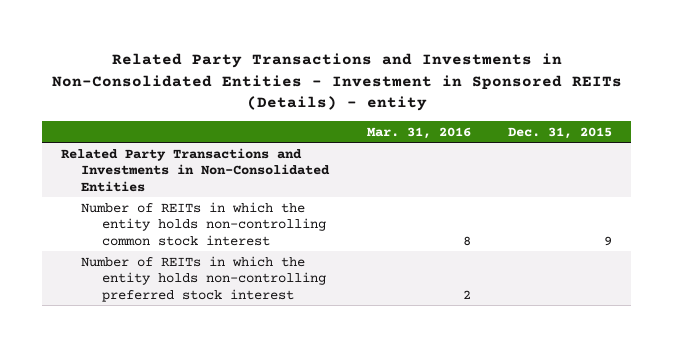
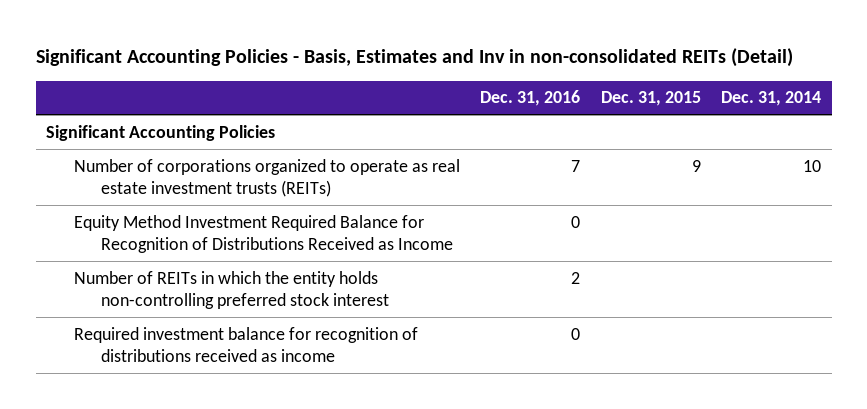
[51,53,622,112] Related Party Transactions and Investments in Non-Consolidated Entities - Investment in Sponsored REITs (Details) - entity -> [35,48,793,68] Significant Accounting Policies - Basis, Estimates and Inv in non-consolidated REITs (Detail)
[366,126,471,139] Mar. 31, 2016 -> none
none -> [480,90,581,107] Dec. 31, 2016
none -> [721,91,822,107] Dec. 31, 2014
[61,147,331,192] Related Party Transactions and Investments in Non-Consolidated Entities -> none
none -> [46,124,276,141] Significant Accounting Policies
[81,201,326,246] Number of REITs in which the entity holds non-controlling common stock interest -> [73,158,460,198] Number of corporations organized to operate as real estate investment trusts (REITs)
none -> [73,214,453,254] Equity Method Investment Required Balance for Recognition of Distributions Received as Income
none -> [73,326,418,363] Required investment balance for recognition of distributions received as income

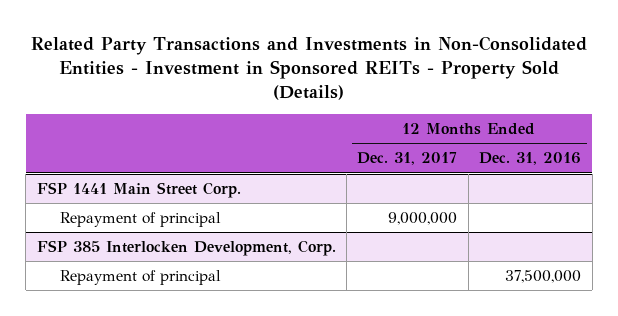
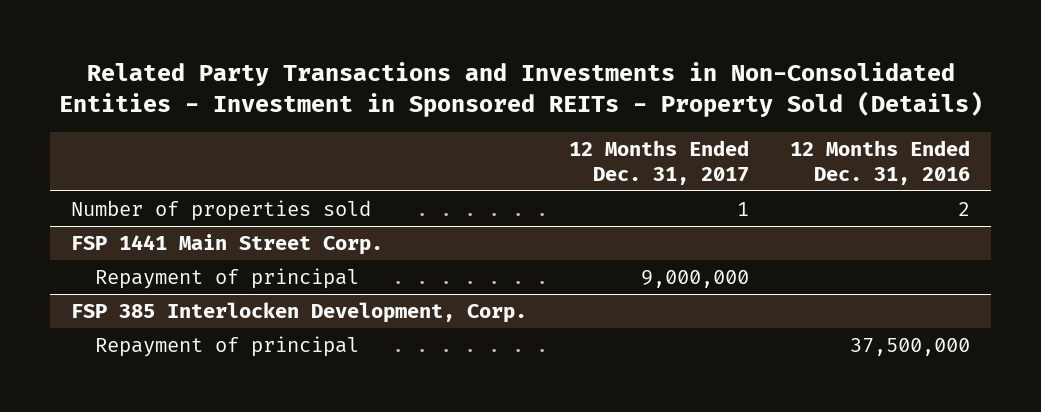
none -> [70,199,371,221] Number of properties sold

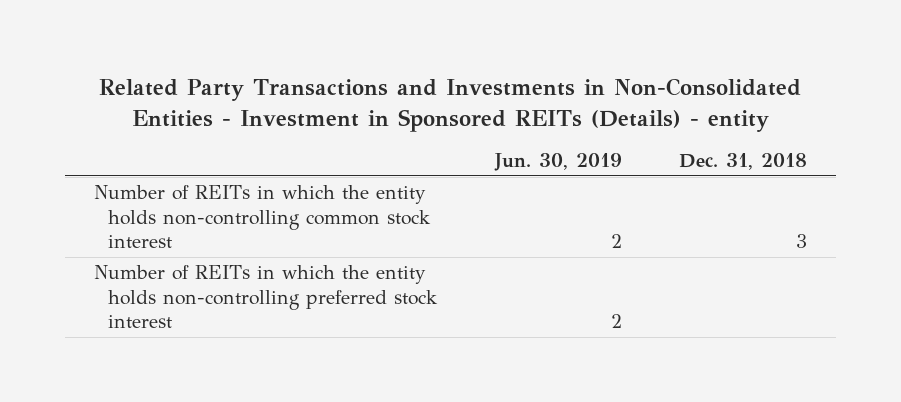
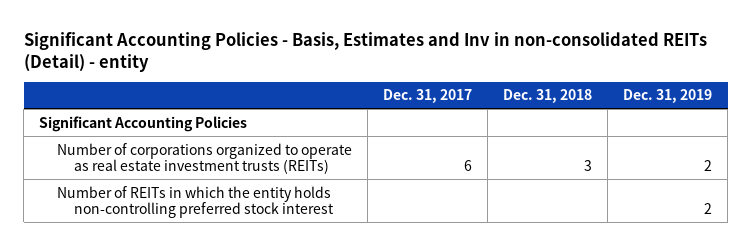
[99,78,802,132] Related Party Transactions and Investments in Non-Consolidated Entities - Investment in Sponsored REITs (Details) - entity -> [23,31,707,72] Significant Accounting Policies - Basis, Estimates and Inv in non-consolidated REITs (Detail) - entity
[493,153,622,172] Jun. 30, 2019 -> none
none -> [382,89,472,104] Dec. 31, 2017
none -> [623,89,713,104] Dec. 31, 2019
none -> [39,115,248,132] Significant Accounting Policies
[93,185,432,249] Number of REITs in which the entity holds non-controlling common stock interest -> [56,142,352,174] Number of corporations organized to operate as real estate investment trusts (REITs)

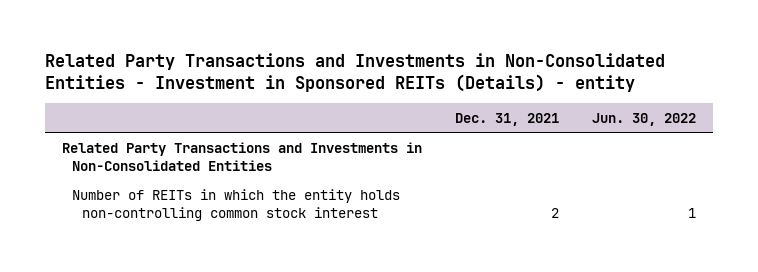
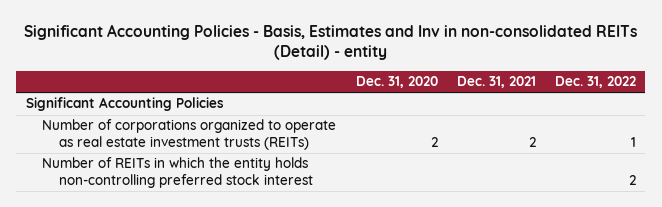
[44,52,665,93] Related Party Transactions and Investments in Non-Consolidated Entities - Investment in Sponsored REITs (Details) - entity -> [23,23,637,61] Significant Accounting Policies - Basis, Estimates and Inv in non-consolidated REITs (Detail) - entity
[592,112,697,126] Jun. 30, 2022 -> none
none -> [355,76,438,89] Dec. 31, 2020
none -> [554,76,636,89] Dec. 31, 2022
[61,141,422,171] Related Party Transactions and Investments in Non-Consolidated Entities -> none
none -> [25,97,224,112] Significant Accounting Policies
[72,188,401,221] Number of REITs in which the entity holds non-controlling common stock interest -> [42,119,337,150] Number of corporations organized to operate as real estate investment trusts (REITs)
none -> [42,157,314,188] Number of REITs in which the entity holds non-controlling preferred stock interest

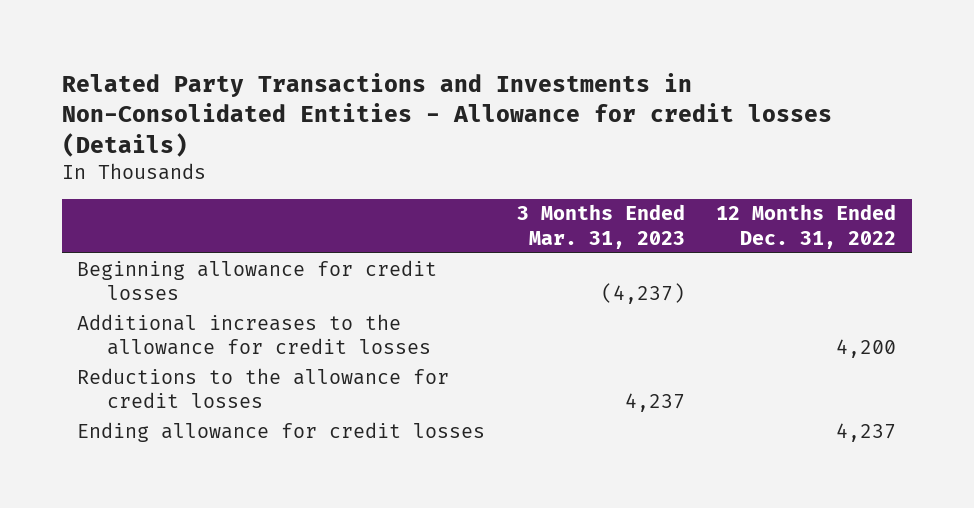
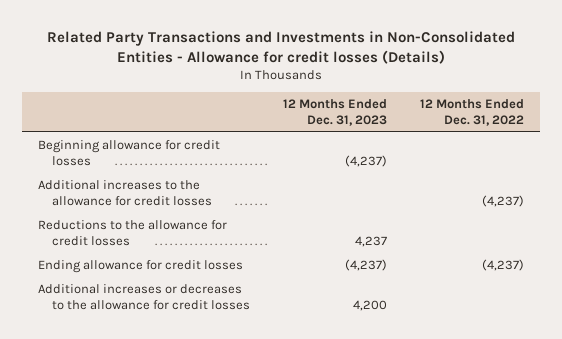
[516,204,685,249] 3 Months Ended Mar. 31, 2023 -> none
none -> [283,98,388,127] 12 Months Ended Dec. 31, 2023
[836,339,897,359] 4,200 -> [481,194,524,207] (4,237)
[836,422,897,442] 4,237 -> [481,258,524,271] (4,237)
none -> [37,283,251,310] Additional increases or decreases to the allowance for credit losses

